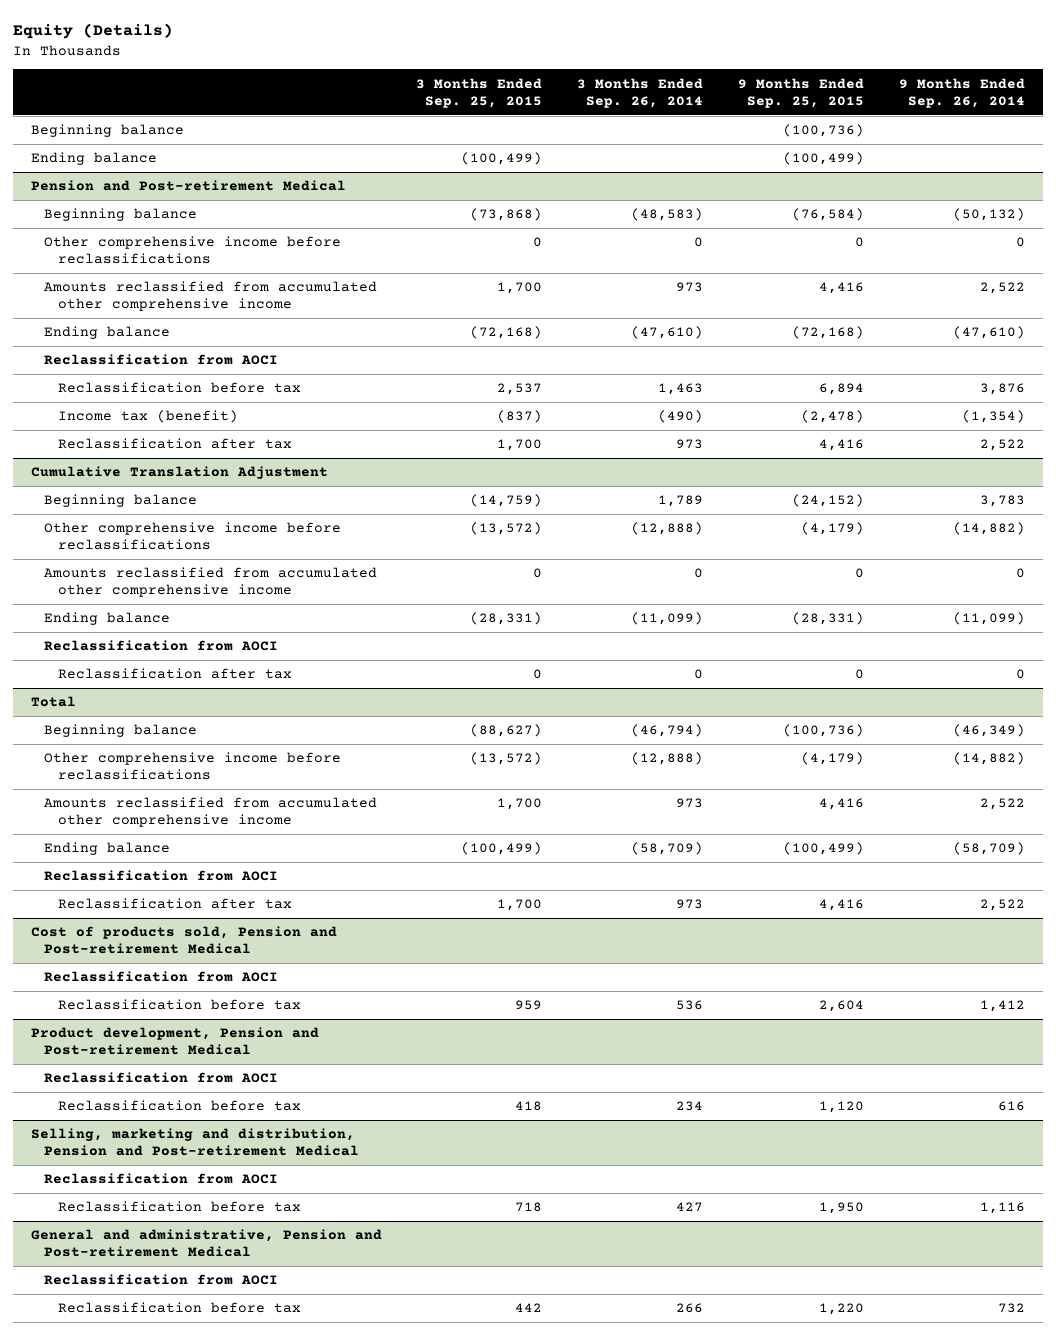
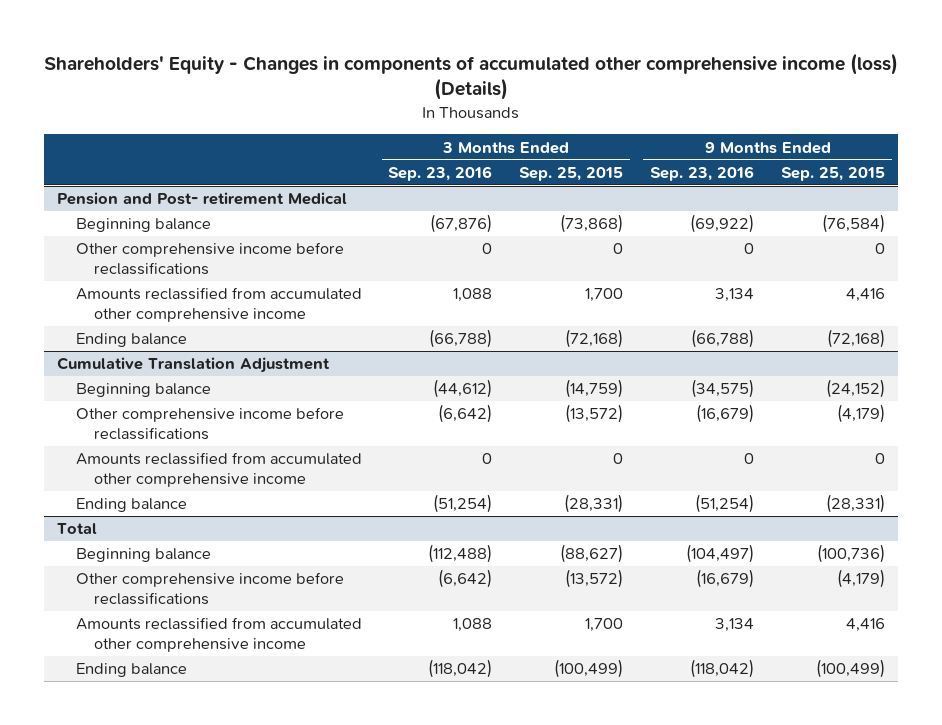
[13,23,174,40] Equity (Details) -> [44,52,899,101] Shareholders' Equity - Changes in components of accumulated other comprehensive income (loss) (Details)
[577,77,704,108] 3 Months Ended Sep. 26, 2014 -> none
[899,77,1026,108] 9 Months Ended Sep. 26, 2014 -> none
none -> [388,165,493,181] Sep. 23, 2016
none -> [650,165,755,181] Sep. 23, 2016
[30,124,184,138] Beginning balance -> none
[30,152,157,166] Ending balance -> none
[30,180,346,192] Pension and Post-retirement Medical -> [57,192,348,206] Pension and Post- retirement Medical
[44,354,279,366] Reclassification from AOCI -> none
[58,382,302,394] Reclassification before tax -> none
[58,410,239,424] Income tax (benefit) -> none
[58,438,293,450] Reclassification after tax -> none
[44,640,279,652] Reclassification from AOCI -> none
[58,668,293,680] Reclassification after tax -> none
[44,870,279,882] Reclassification from AOCI -> none
[58,898,293,910] Reclassification after tax -> none
[30,926,337,955] Cost of products sold, Pension and Post-retirement Medical -> none
[44,971,279,983] Reclassification from AOCI -> none
[58,999,302,1011] Reclassification before tax -> none
[30,1027,319,1056] Product development, Pension and Post-retirement Medical -> none
[44,1072,279,1084] Reclassification from AOCI -> none
[58,1100,302,1112] Reclassification before tax -> none
[30,1128,360,1157] Selling, marketing and distribution, Pension and Post-retirement Medical -> none
[44,1173,279,1185] Reclassification from AOCI -> none
[58,1201,302,1213] Reclassification before tax -> none
[30,1229,382,1258] General and administrative, Pension and Post-retirement Medical -> none
[44,1274,279,1286] Reclassification from AOCI -> none
[58,1302,302,1314] Reclassification before tax -> none

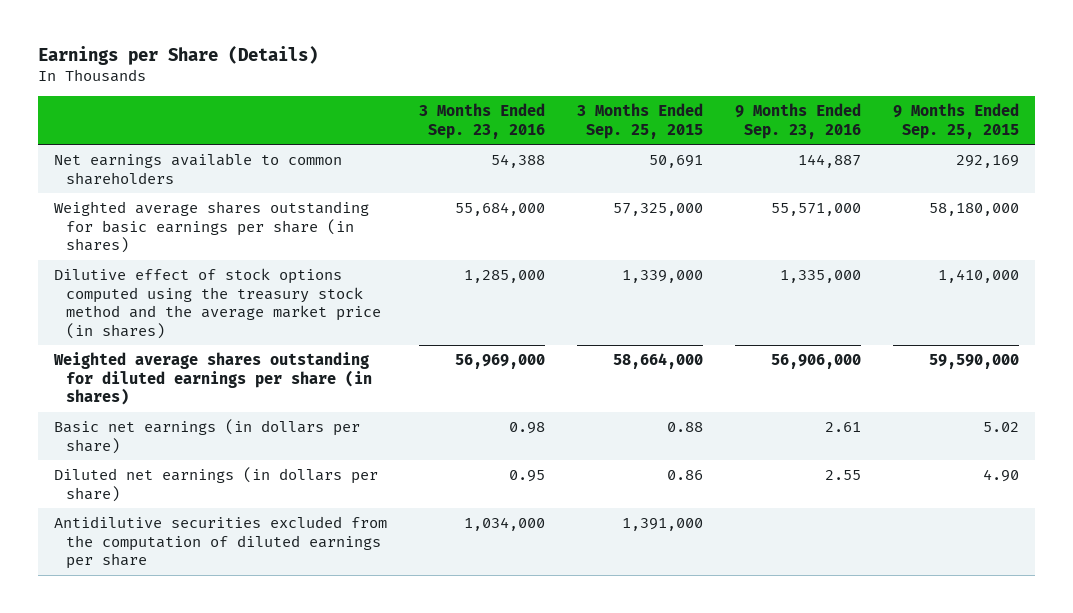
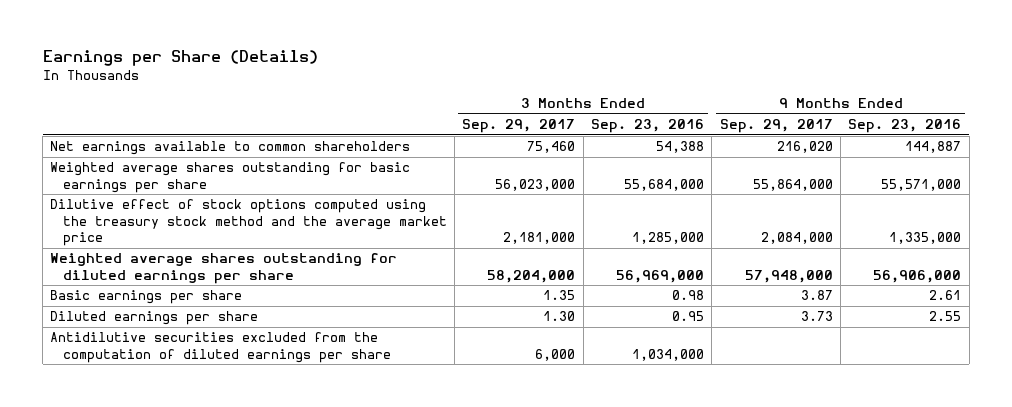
[577,103,704,139] 3 Months Ended Sep. 25, 2015 -> none
[893,103,1020,139] 9 Months Ended Sep. 25, 2015 -> none
none -> [462,119,576,134] Sep. 29, 2017
none -> [719,119,833,134] Sep. 29, 2017
[53,201,369,254] Weighted average shares outstanding for basic earnings per share (in shares) -> [50,162,411,193] Weighted average shares outstanding for basic earnings per share
[53,268,382,339] Dilutive effect of stock options computed using the treasury stock method and the average market price (in shares) -> [50,199,447,247] Dilutive effect of stock options computed using the treasury stock method and the average market price
[52,352,373,406] Weighted average shares outstanding for diluted earnings per share (in shares) -> [50,253,398,284] Weighted average shares outstanding for diluted earnings per share
[53,419,360,454] Basic net earnings (in dollars per share) -> [50,290,243,305] Basic earnings per share
[53,467,378,502] Diluted net earnings (in dollars per share) -> [50,311,259,326] Diluted earnings per share

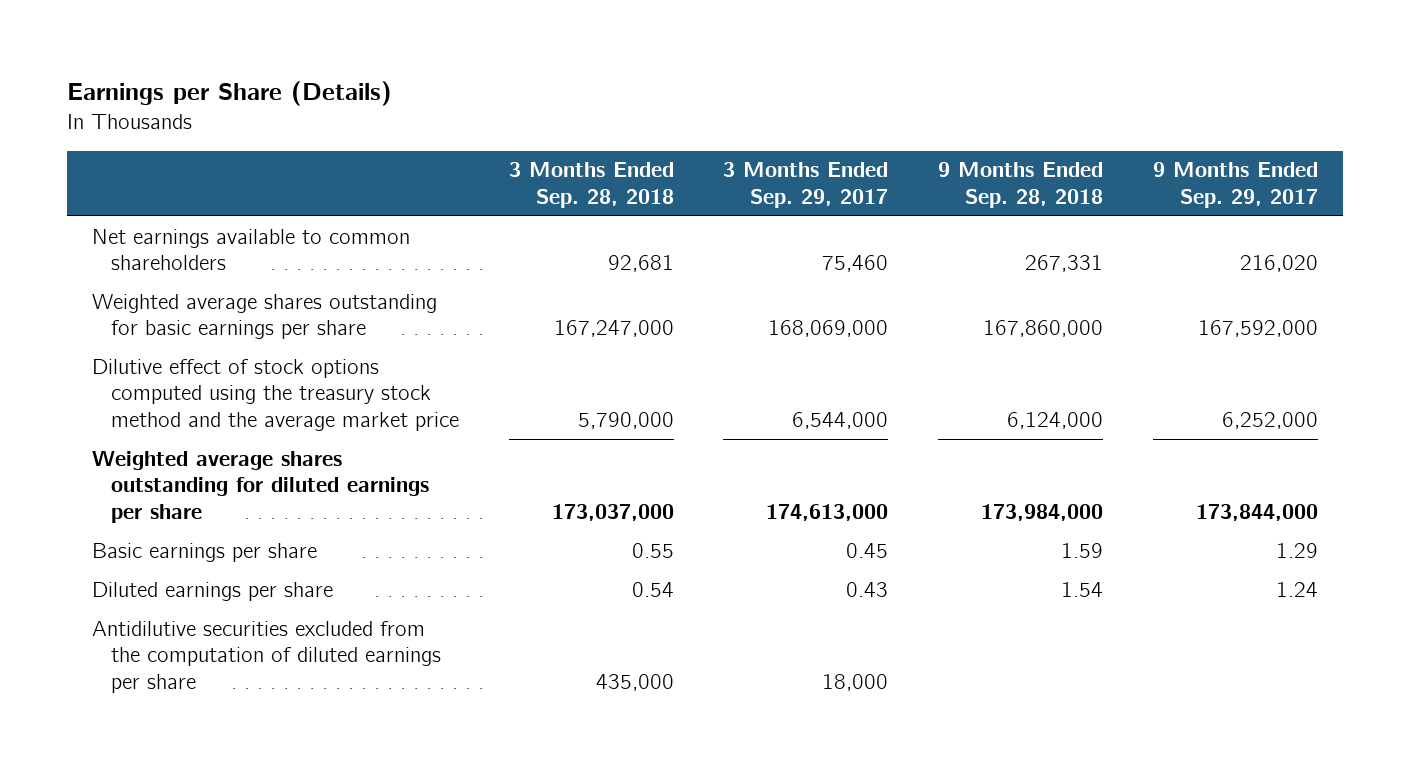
[591,119,705,134] Sep. 23, 2016 -> none
[848,119,962,134] Sep. 23, 2016 -> none
none -> [508,162,674,208] 3 Months Ended Sep. 28, 2018
none -> [938,162,1104,208] 9 Months Ended Sep. 28, 2018
[495,178,576,191] 56,023,000 -> [768,320,889,338] 168,069,000
[752,178,833,191] 55,864,000 -> [1198,320,1319,338] 167,592,000
[503,232,576,245] 2,181,000 -> [792,411,889,429] 6,544,000
[760,232,833,245] 2,084,000 -> [1222,411,1319,429] 6,252,000
[487,269,576,283] 58,204,000 -> [766,503,889,521] 174,613,000
[744,269,833,283] 57,948,000 -> [1196,503,1319,521] 173,844,000
[543,290,576,301] 1.35 -> [846,542,889,558] 0.45
[800,290,833,301] 3.87 -> [1276,542,1319,558] 1.29
[543,311,576,322] 1.30 -> [846,581,889,597] 0.43
[800,311,833,322] 3.73 -> [1276,581,1319,597] 1.24
[535,348,576,361] 6,000 -> [822,673,889,691] 18,000

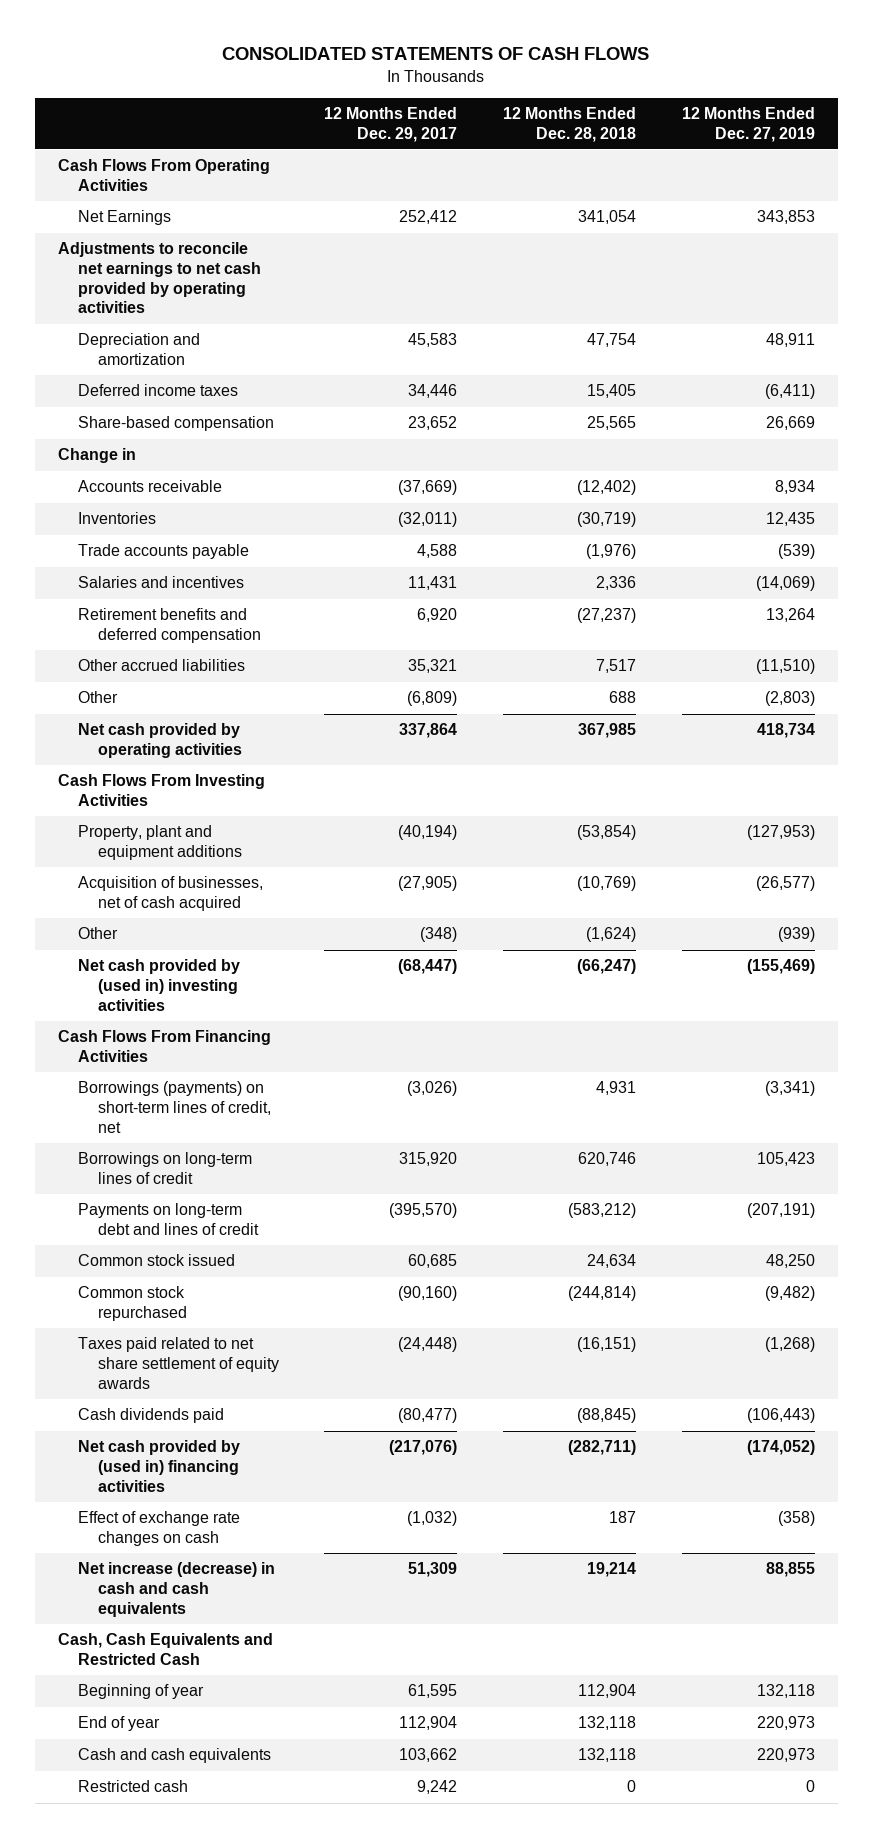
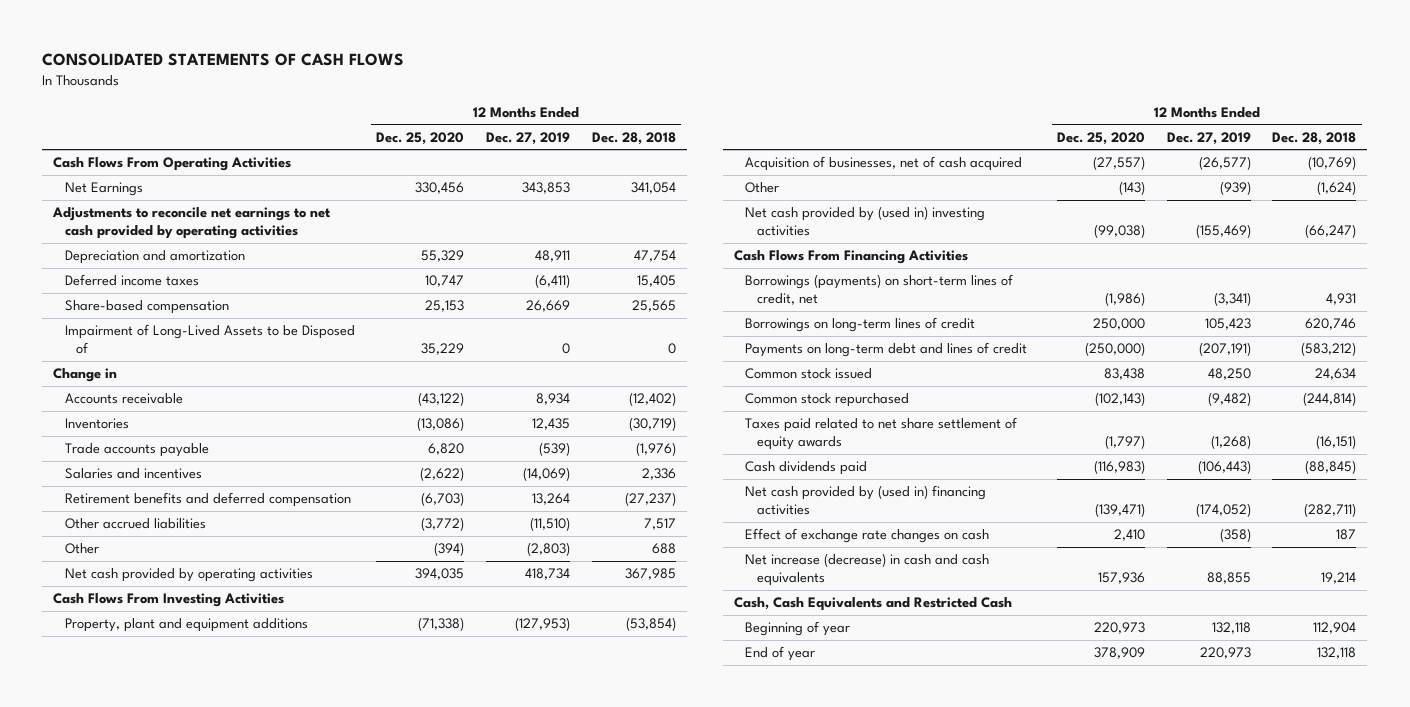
[324,107,458,142] 12 Months Ended Dec. 29, 2017 -> none
none -> [376,131,465,145] Dec. 25, 2020
none -> [64,324,355,355] Impairment of Long-Lived Assets to be Disposed of
[77,1748,271,1764] Cash and cash equivalents -> none
[77,1780,188,1793] Restricted cash -> none

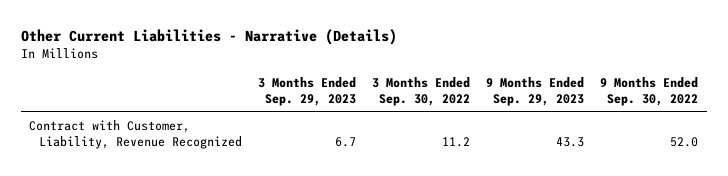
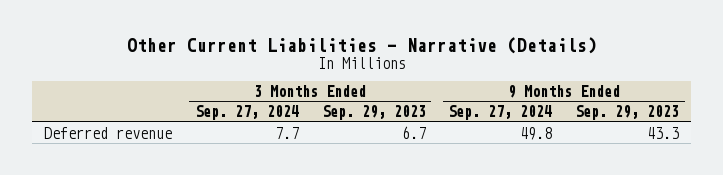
[372,77,471,107] 3 Months Ended Sep. 30, 2022 -> none
[600,77,699,107] 9 Months Ended Sep. 30, 2022 -> none
none -> [194,105,299,121] Sep. 27, 2024
none -> [448,105,553,121] Sep. 27, 2024
[29,120,242,150] Contract with Customer, Liability, Revenue Recognized -> [43,126,172,139] Deferred revenue

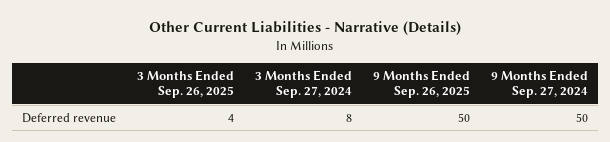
[321,105,426,121] Sep. 29, 2023 -> none
[575,105,680,121] Sep. 29, 2023 -> none
none -> [137,69,235,99] 3 Months Ended Sep. 26, 2025
none -> [372,69,470,99] 9 Months Ended Sep. 26, 2025
[274,126,299,139] 7.7 -> [345,113,352,122] 8
[520,126,553,140] 49.8 -> [575,112,588,122] 50

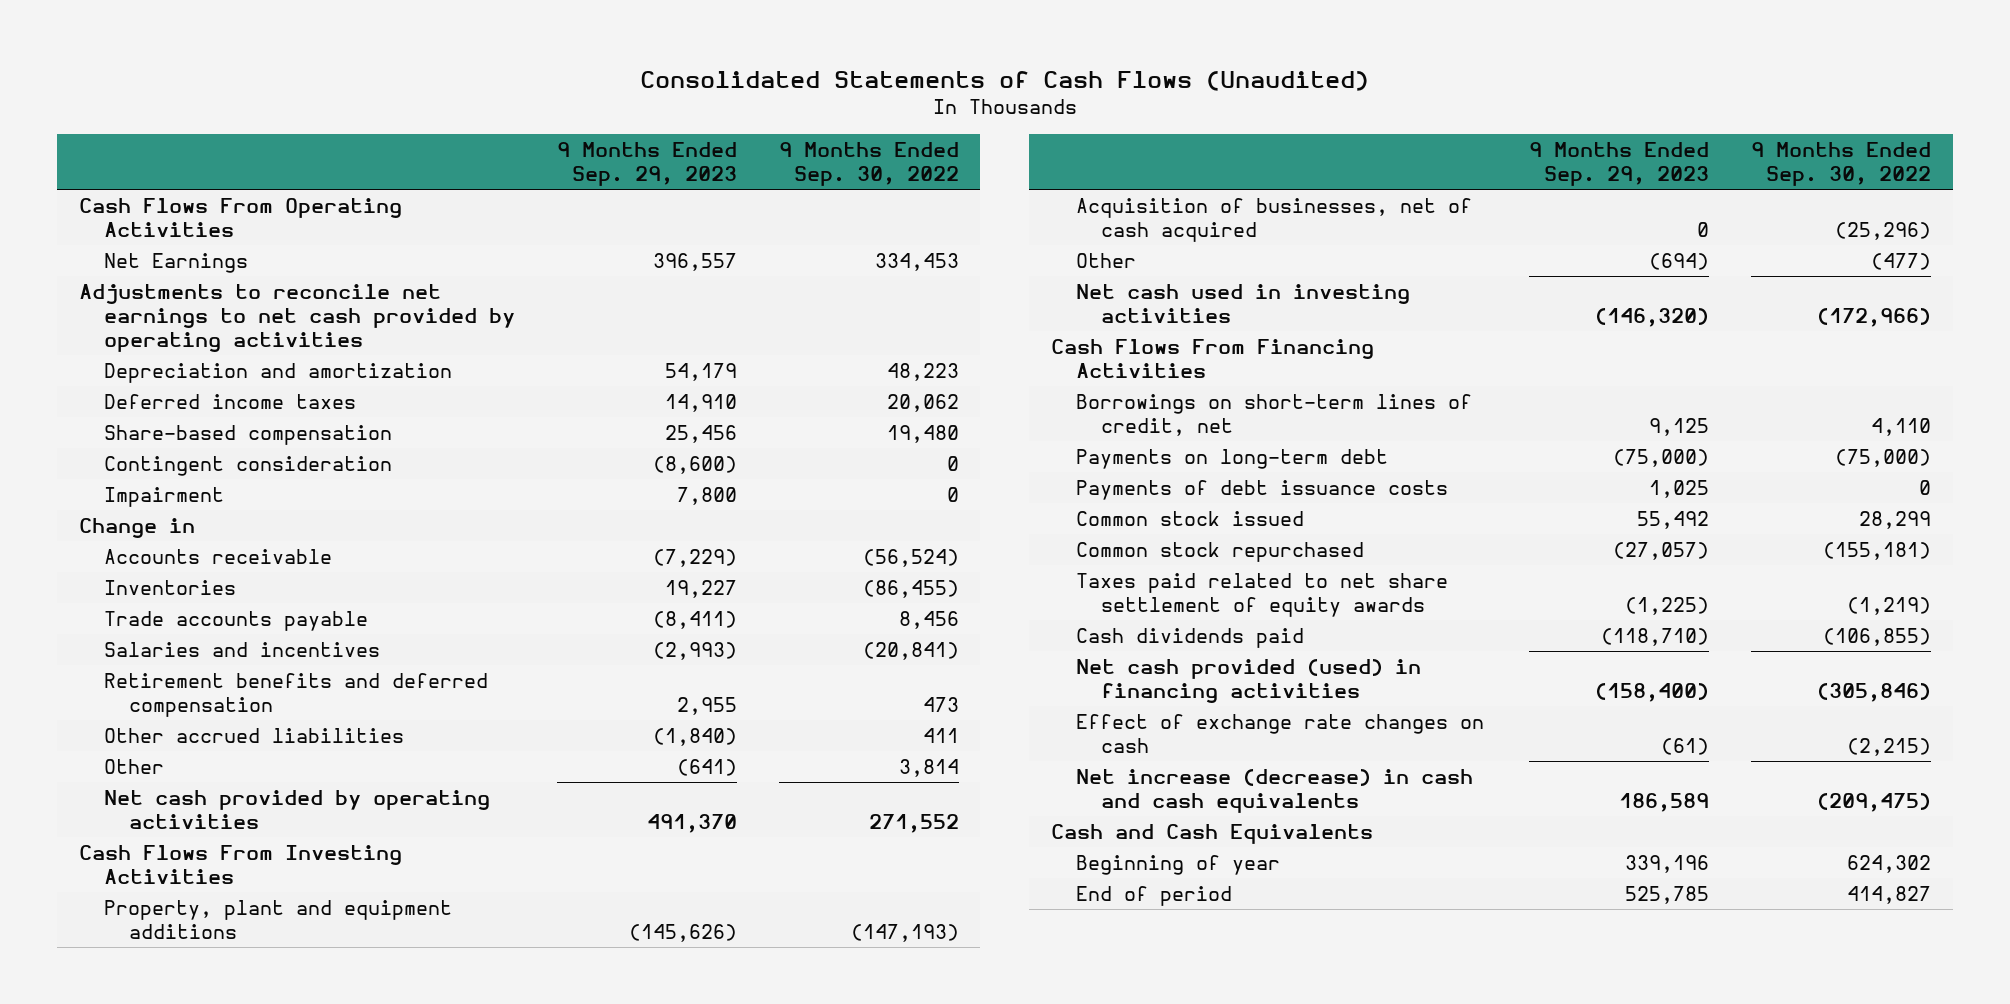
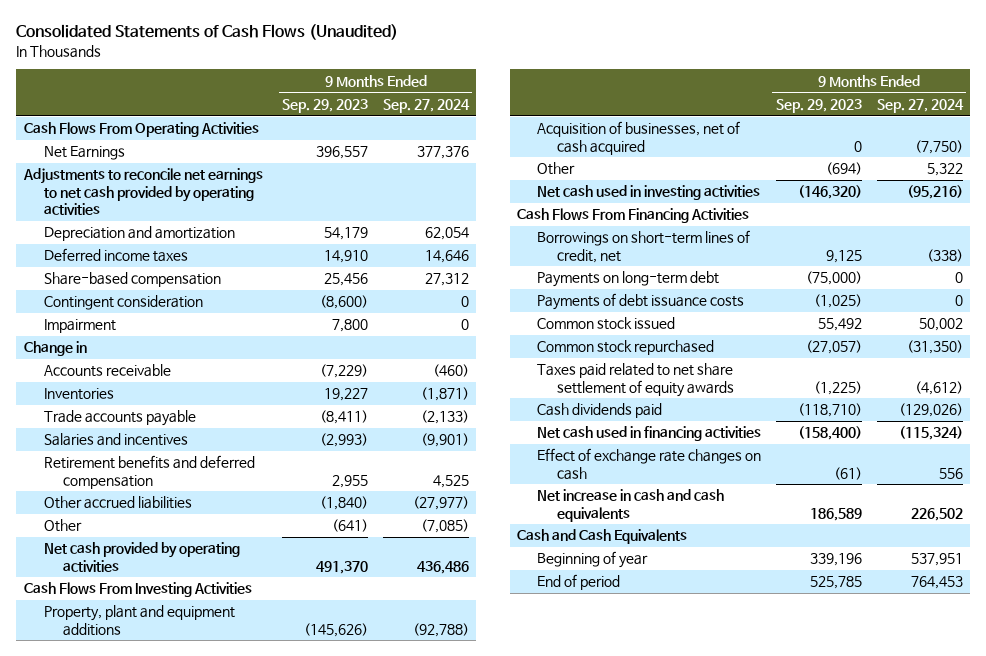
[779,142,960,187] 9 Months Ended Sep. 30, 2022 -> none
none -> [382,98,470,113] Sep. 27, 2024
[1649,480,1710,499] 1,025 -> [813,294,862,309] (1,025)
[1075,659,1421,703] Net cash provided (used) in financing activities -> [537,426,762,442] Net cash used in financing activities
[1075,769,1473,813] Net increase (decrease) in cash and cash equivalents -> [537,489,725,522] Net increase in cash and cash equivalents

